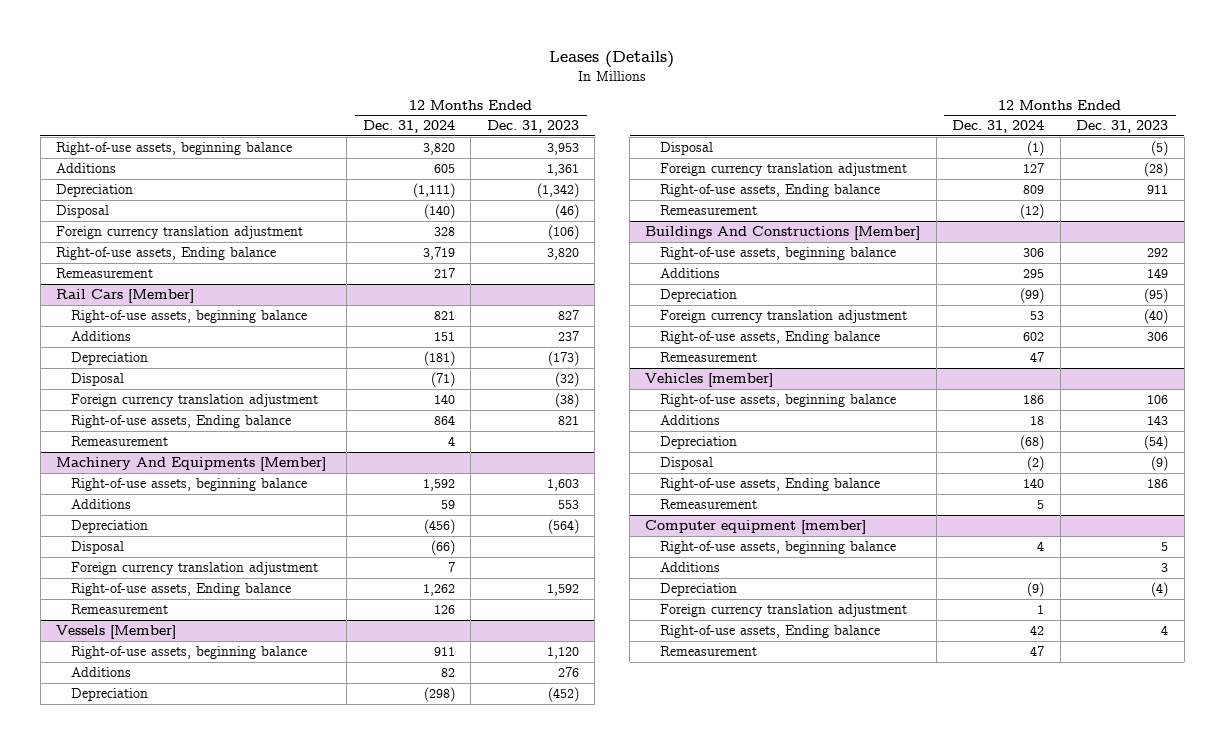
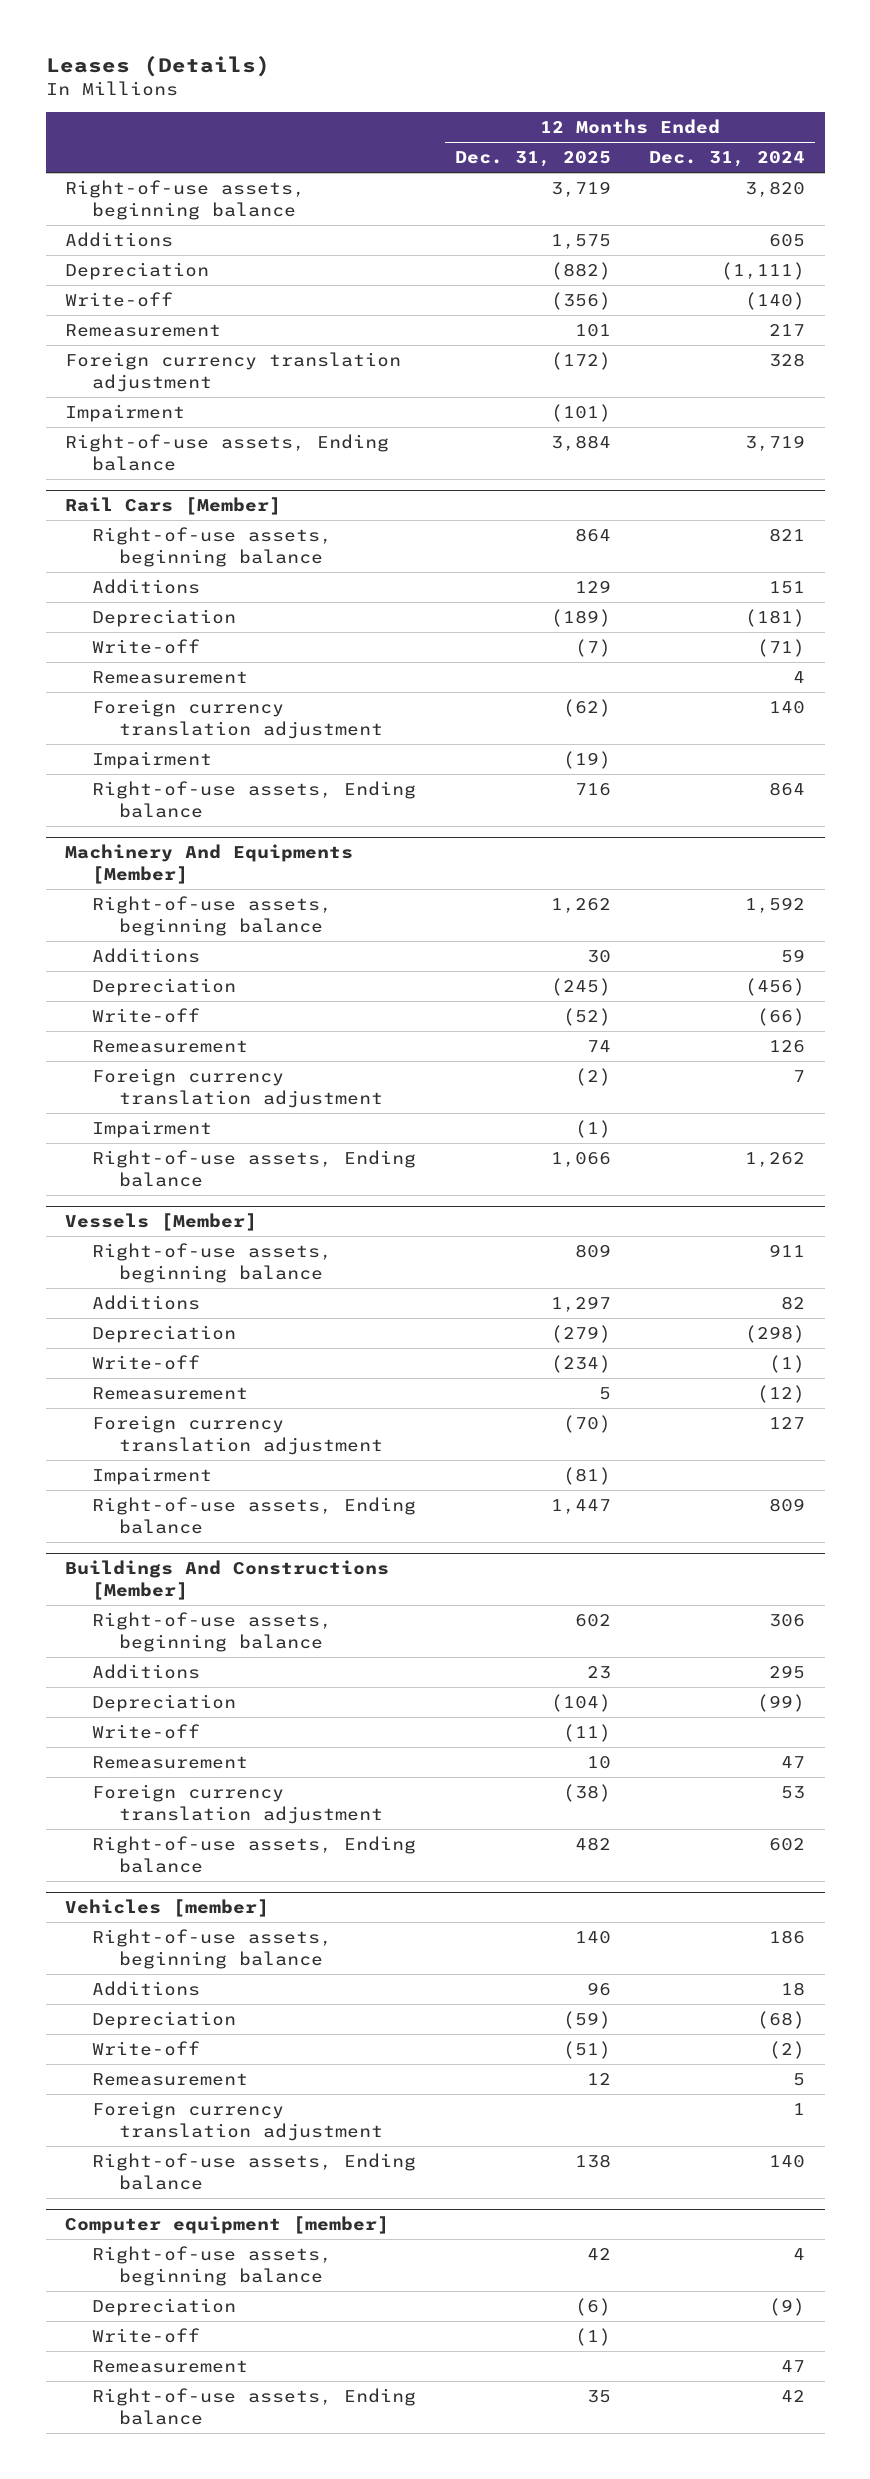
[486,120,579,134] Dec. 31, 2023 -> none
none -> [454,151,611,168] Dec. 31, 2025
[55,205,109,219] Disposal -> none
none -> [64,292,173,308] Write-off
[55,268,153,279] Remeasurement -> [64,324,221,338] Remeasurement
none -> [64,404,185,423] Impairment
[70,373,124,387] Disposal -> none
none -> [91,639,200,655] Write-off
[70,436,168,447] Remeasurement -> [91,671,248,685] Remeasurement
none -> [91,751,212,770] Impairment
[70,541,124,555] Disposal -> none
none -> [91,1008,200,1024] Write-off
[70,604,168,615] Remeasurement -> [91,1040,248,1054] Remeasurement
none -> [91,1120,212,1139] Impairment
[660,142,714,156] Disposal -> none
none -> [91,1355,200,1371] Write-off
[660,205,758,216] Remeasurement -> [91,1387,248,1401] Remeasurement
none -> [91,1467,212,1486] Impairment
none -> [91,1724,200,1740] Write-off
[660,352,758,363] Remeasurement -> [91,1756,248,1770] Remeasurement
[660,457,714,471] Disposal -> none
none -> [91,2041,200,2057] Write-off
none -> [91,2101,383,2142] Foreign currency translation adjustment
[660,478,881,492] Right-of-use assets, Ending balance -> [91,2153,416,2191] Right-of-use assets, Ending balance
[660,562,721,573] Additions -> none
[660,604,908,618] Foreign currency translation adjustment -> none
none -> [91,2328,200,2344] Write-off
[660,625,881,639] Right-of-use assets, Ending balance -> [91,2388,416,2426] Right-of-use assets, Ending balance

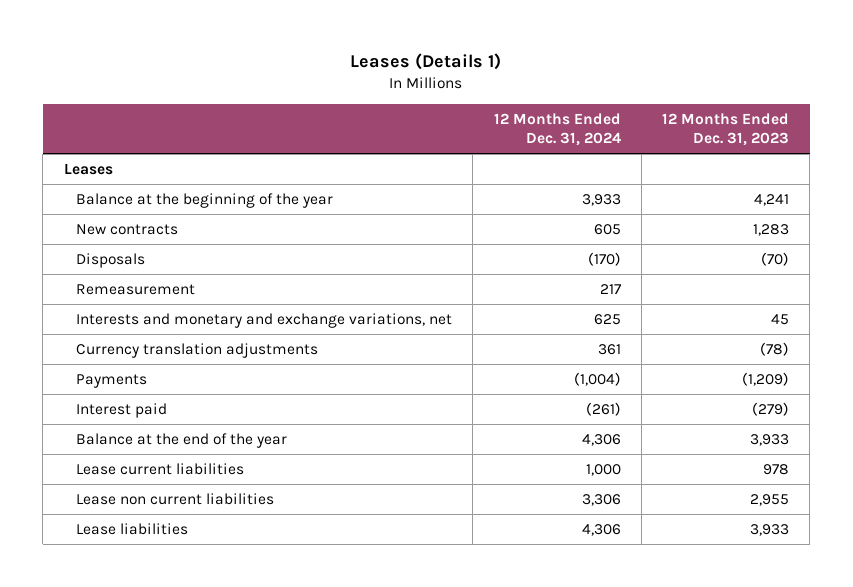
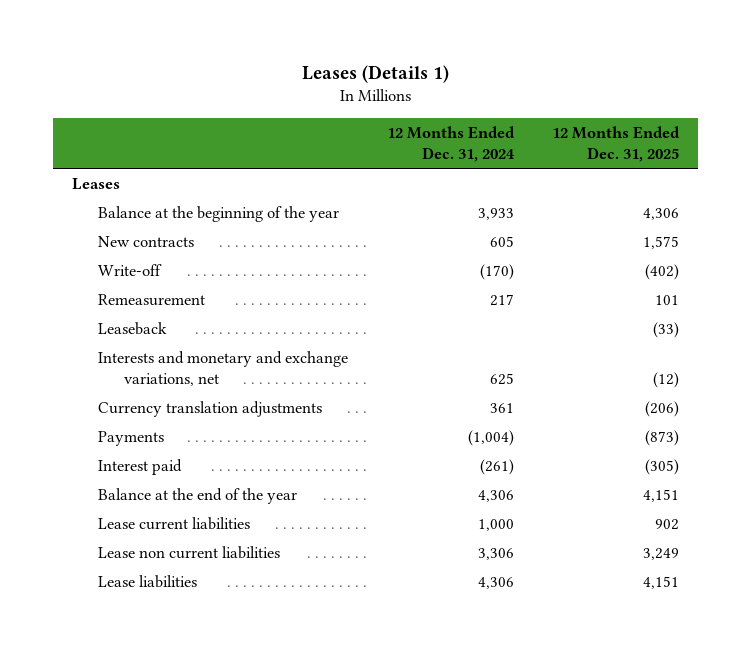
[662,113,790,147] 12 Months Ended Dec. 31, 2023 -> none
none -> [551,126,680,162] 12 Months Ended Dec. 31, 2025
[75,253,145,269] Disposals -> none
none -> [98,263,163,276] Write-off
none -> [98,321,168,335] Leaseback

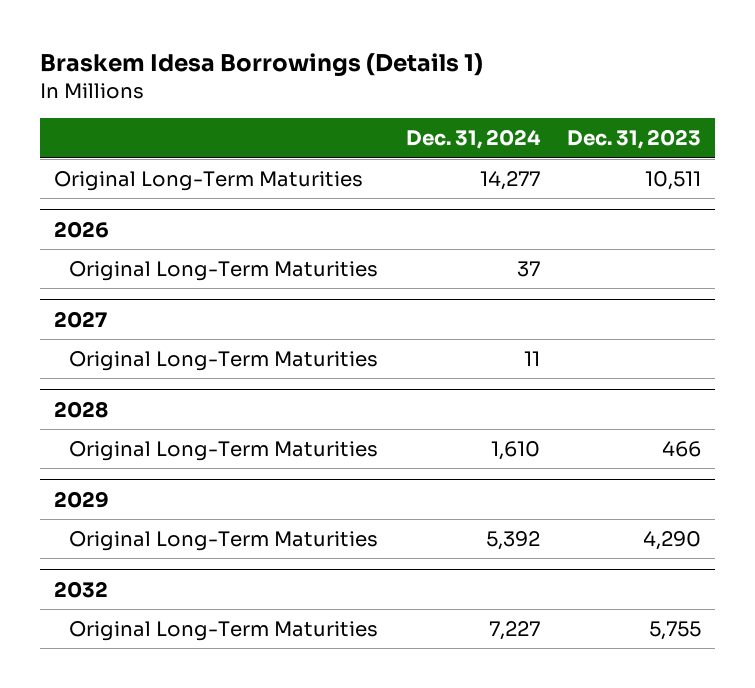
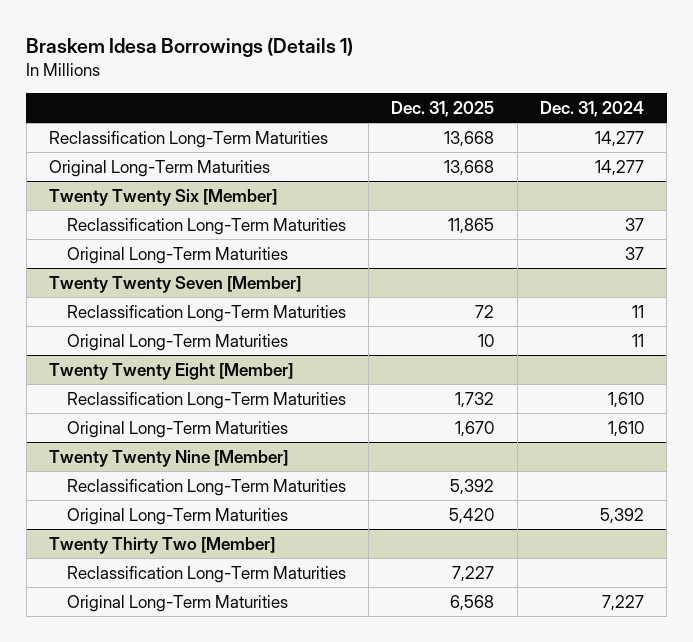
[567,129,702,150] Dec. 31, 2023 -> none
none -> [391,100,495,117] Dec. 31, 2025
none -> [49,130,329,148] Reclassification Long-Term Maturities
[53,220,109,238] 2026 -> [49,188,278,206] Twenty Twenty Six [Member]
none -> [66,217,346,235] Reclassification Long-Term Maturities
[53,310,107,328] 2027 -> [49,275,302,293] Twenty Twenty Seven [Member]
none -> [66,304,346,322] Reclassification Long-Term Maturities
[53,400,108,418] 2028 -> [49,362,294,380] Twenty Twenty Eight [Member]
none -> [66,391,346,409] Reclassification Long-Term Maturities
[53,490,109,508] 2029 -> [49,449,289,467] Twenty Twenty Nine [Member]
none -> [66,478,346,496] Reclassification Long-Term Maturities
[53,580,108,598] 2032 -> [49,536,276,554] Twenty Thirty Two [Member]
none -> [66,565,346,583] Reclassification Long-Term Maturities

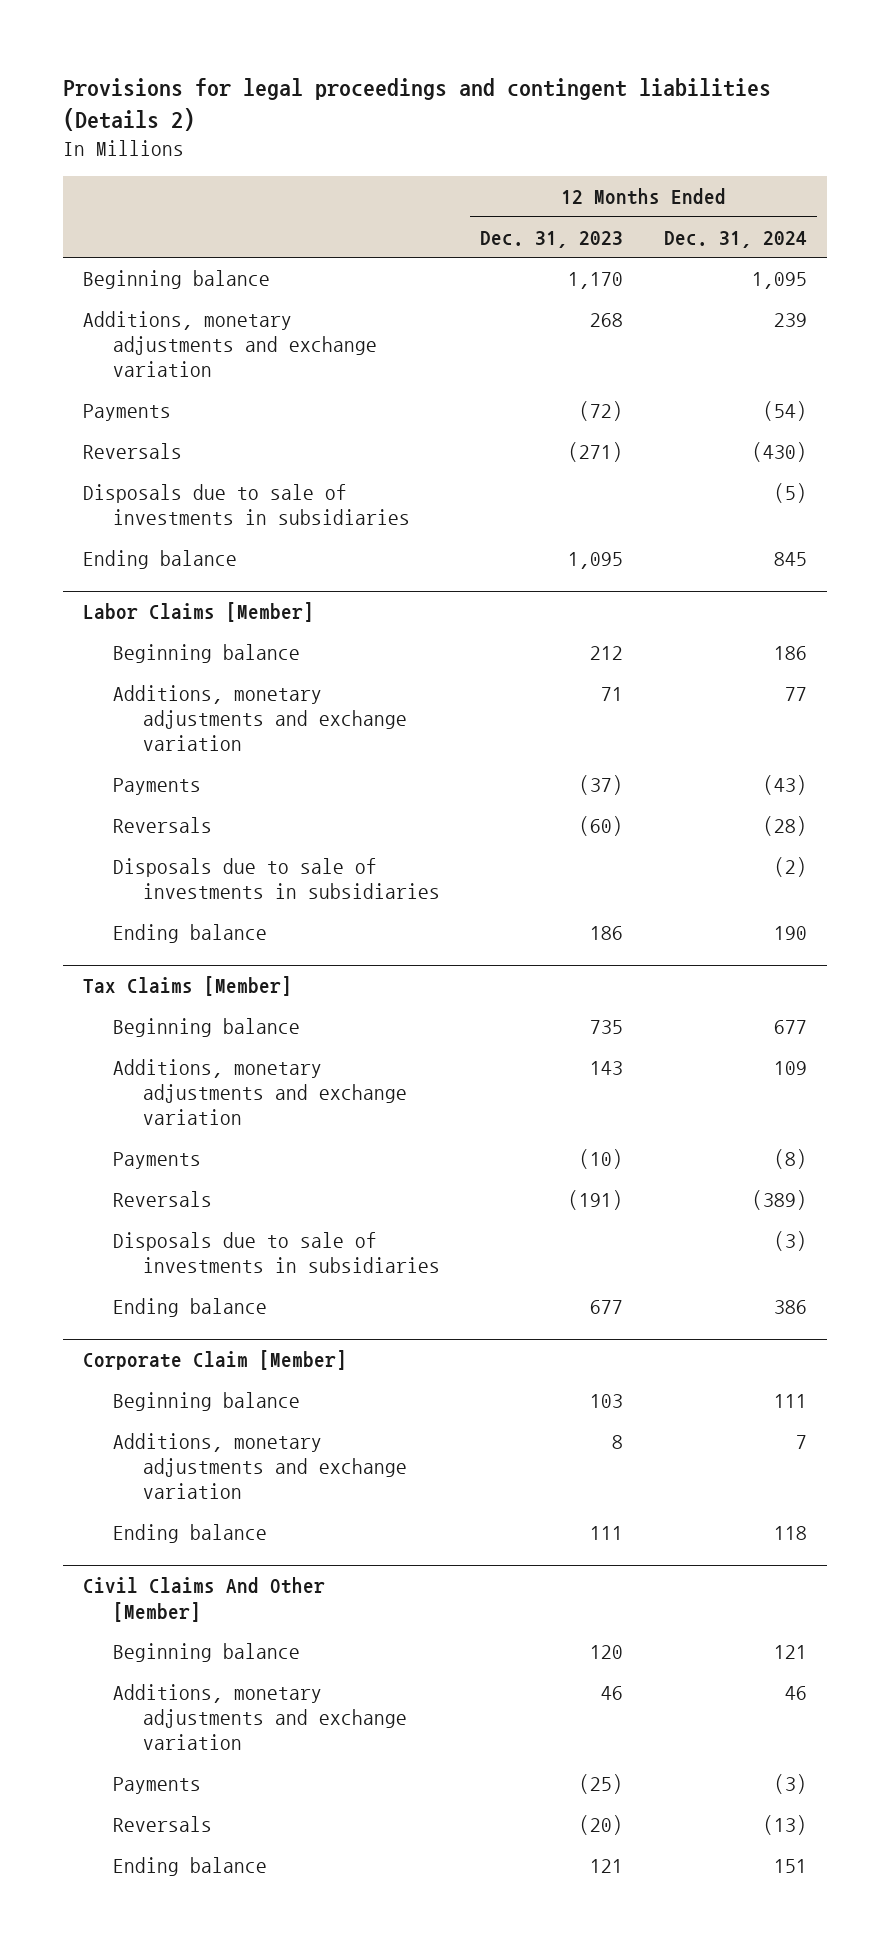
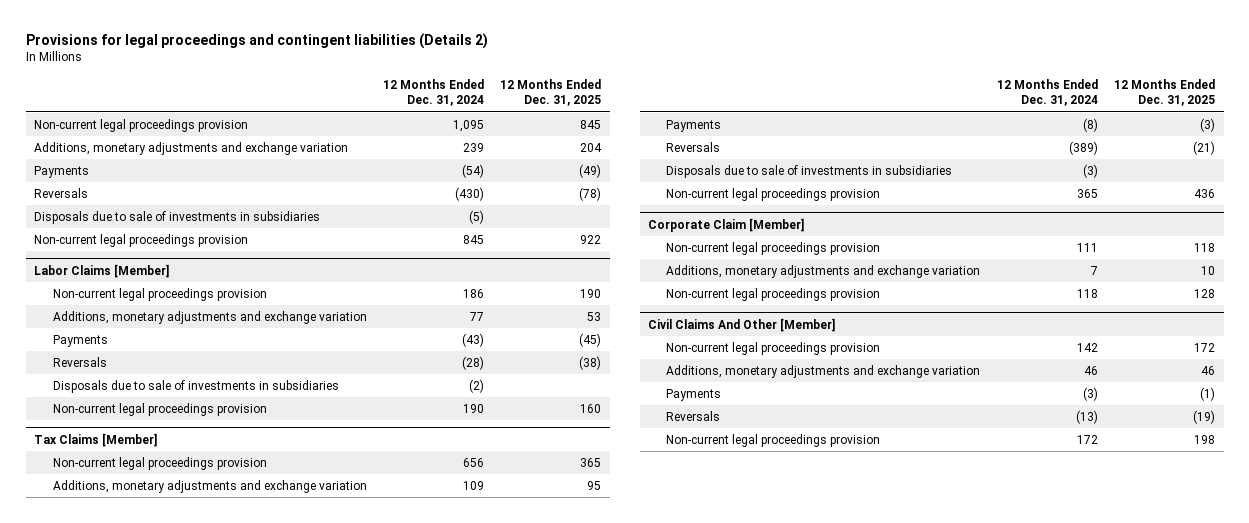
[480,230,624,248] Dec. 31, 2023 -> none
none -> [500,78,602,107] 12 Months Ended Dec. 31, 2025
[82,269,270,289] Beginning balance -> [34,118,249,132] Non-current legal proceedings provision
[82,549,237,569] Ending balance -> [34,233,249,247] Non-current legal proceedings provision
[112,643,300,663] Beginning balance -> [52,287,267,301] Non-current legal proceedings provision
[112,923,267,943] Ending balance -> [52,402,267,416] Non-current legal proceedings provision
[112,1017,300,1037] Beginning balance -> none
none -> [52,456,267,470] Non-current legal proceedings provision
[112,1297,267,1317] Ending balance -> none
none -> [666,187,881,201] Non-current legal proceedings provision
[112,1391,300,1411] Beginning balance -> [666,241,881,255] Non-current legal proceedings provision
[112,1523,267,1543] Ending balance -> [666,287,881,301] Non-current legal proceedings provision
[112,1642,300,1662] Beginning balance -> none
none -> [666,341,881,355] Non-current legal proceedings provision
[112,1856,267,1876] Ending balance -> none
none -> [666,433,881,447] Non-current legal proceedings provision

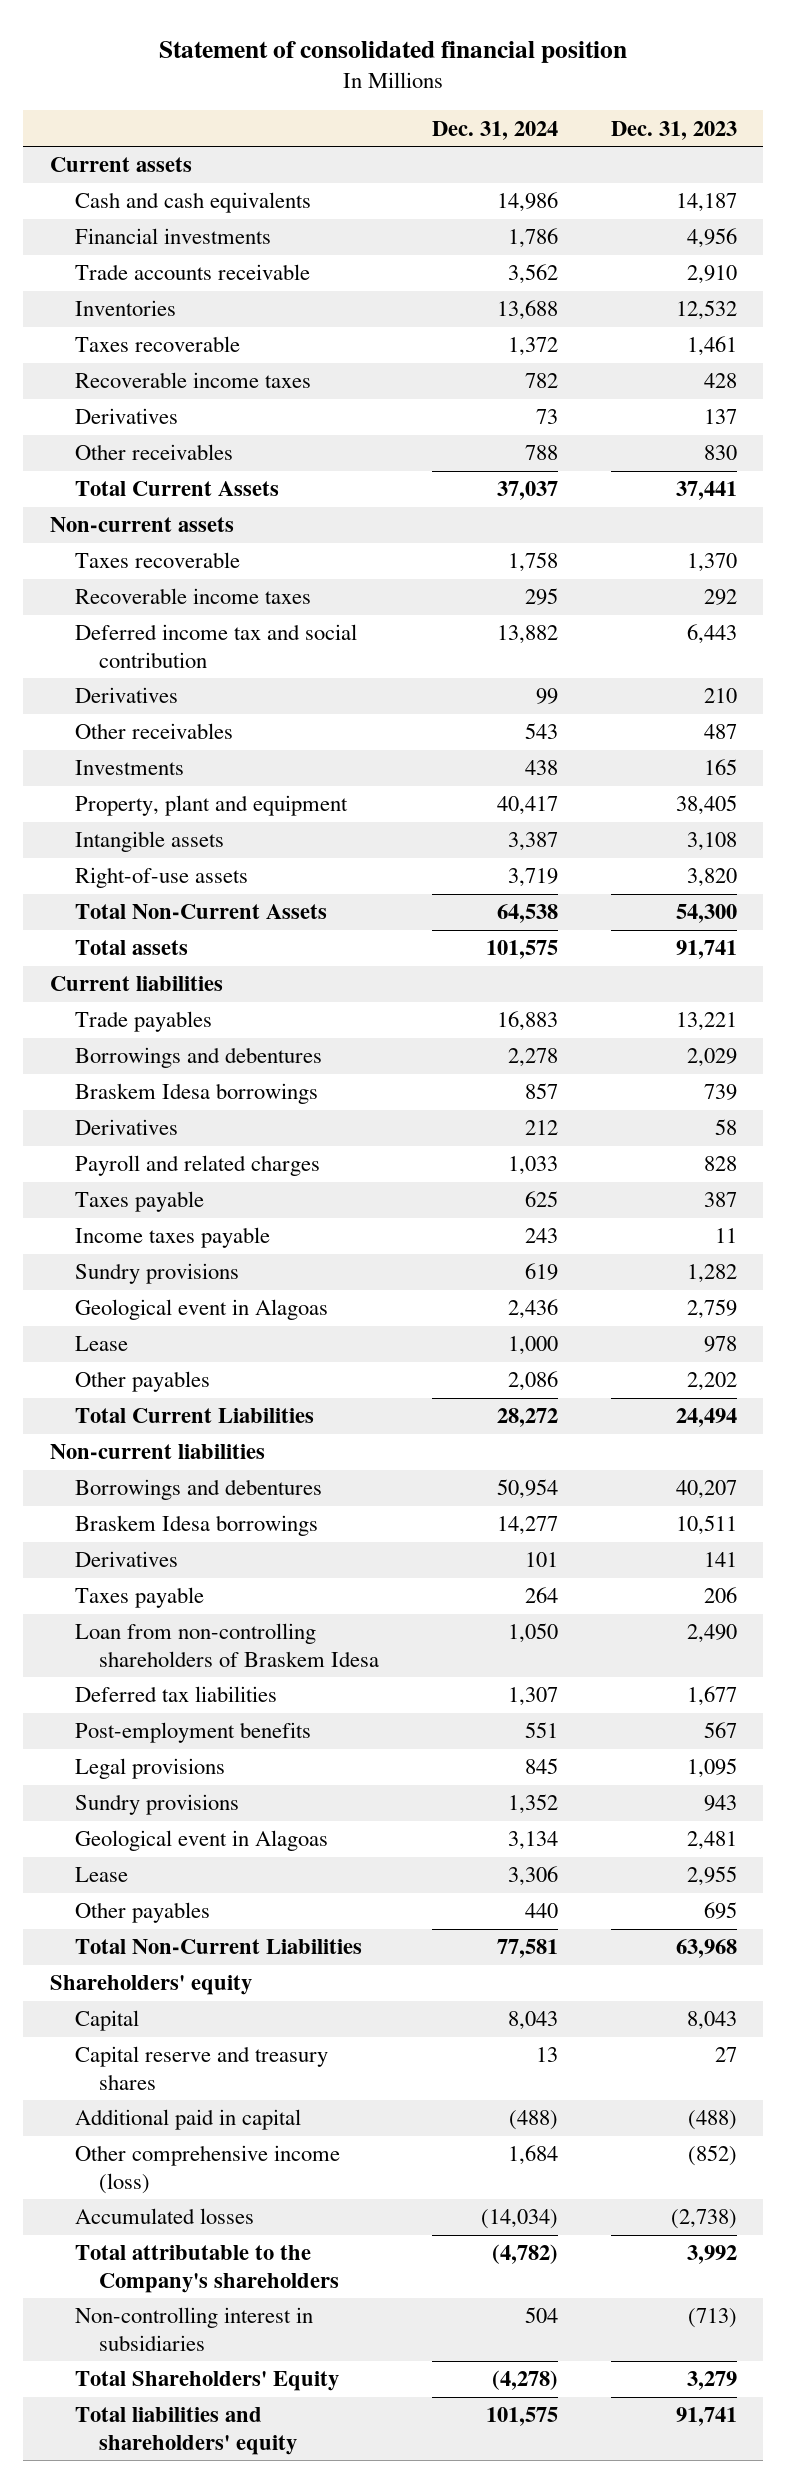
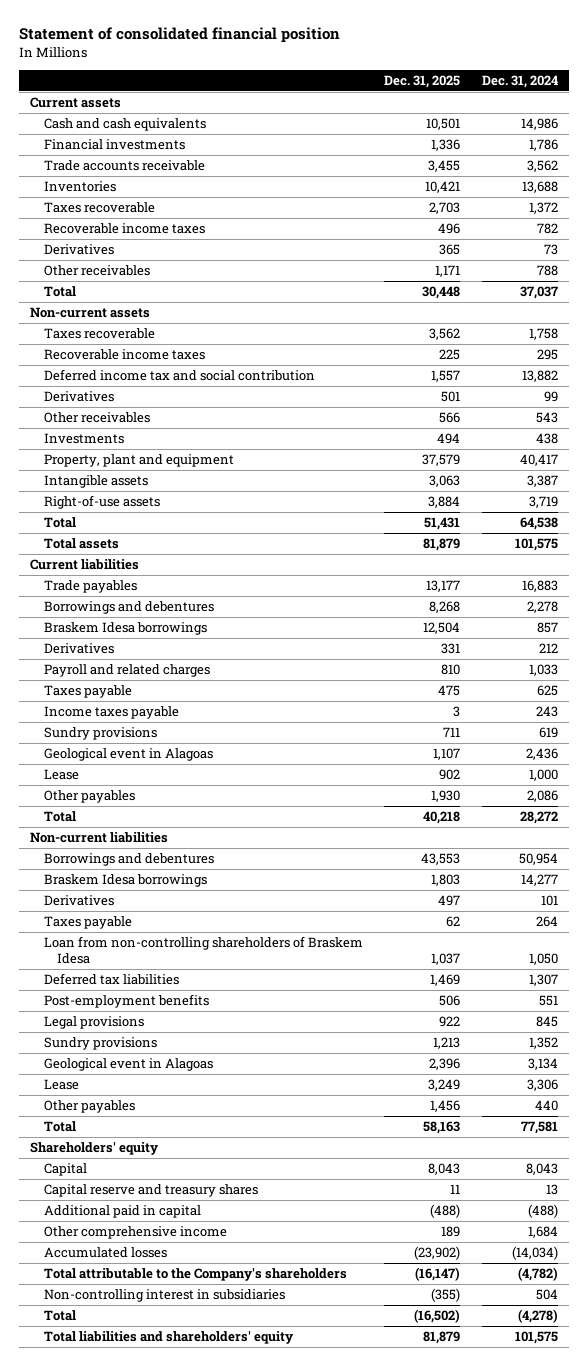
[610,120,737,140] Dec. 31, 2023 -> none
none -> [384,75,461,89] Dec. 31, 2025
[74,481,279,497] Total Current Assets -> [43,286,76,298] Total
[74,904,327,920] Total Non-Current Assets -> [43,517,76,529] Total
[74,1408,314,1424] Total Current Liabilities -> [43,811,76,823] Total
[74,1939,362,1955] Total Non-Current Liabilities -> [43,1121,76,1133] Total
[74,2145,340,2194] Other comprehensive income (loss) -> [43,1226,227,1240] Other comprehensive income
[74,2371,339,2392] Total Shareholders' Equity -> [43,1310,76,1322] Total

